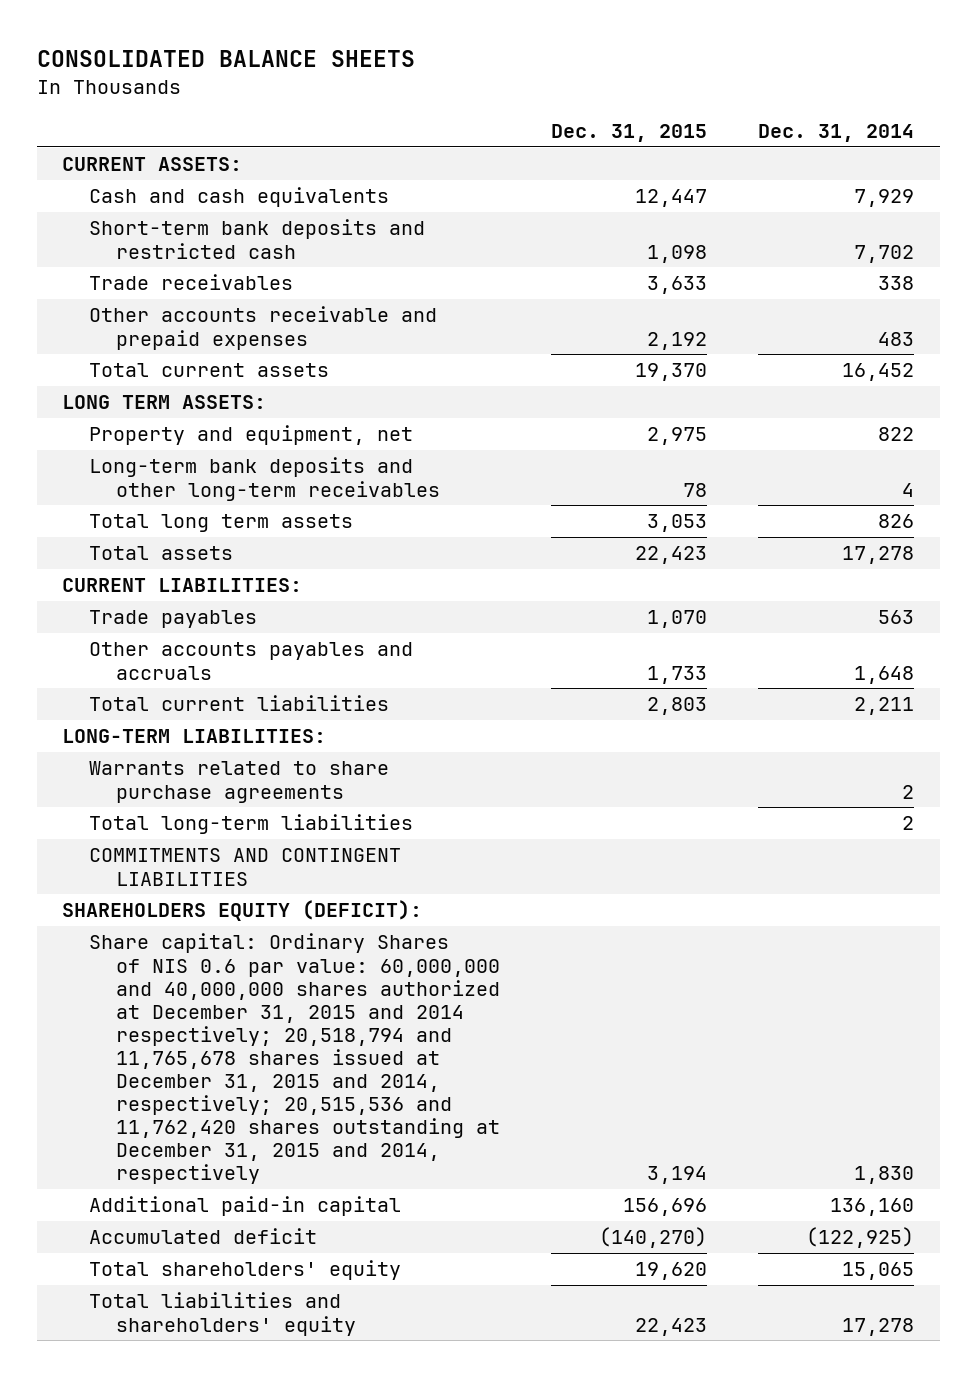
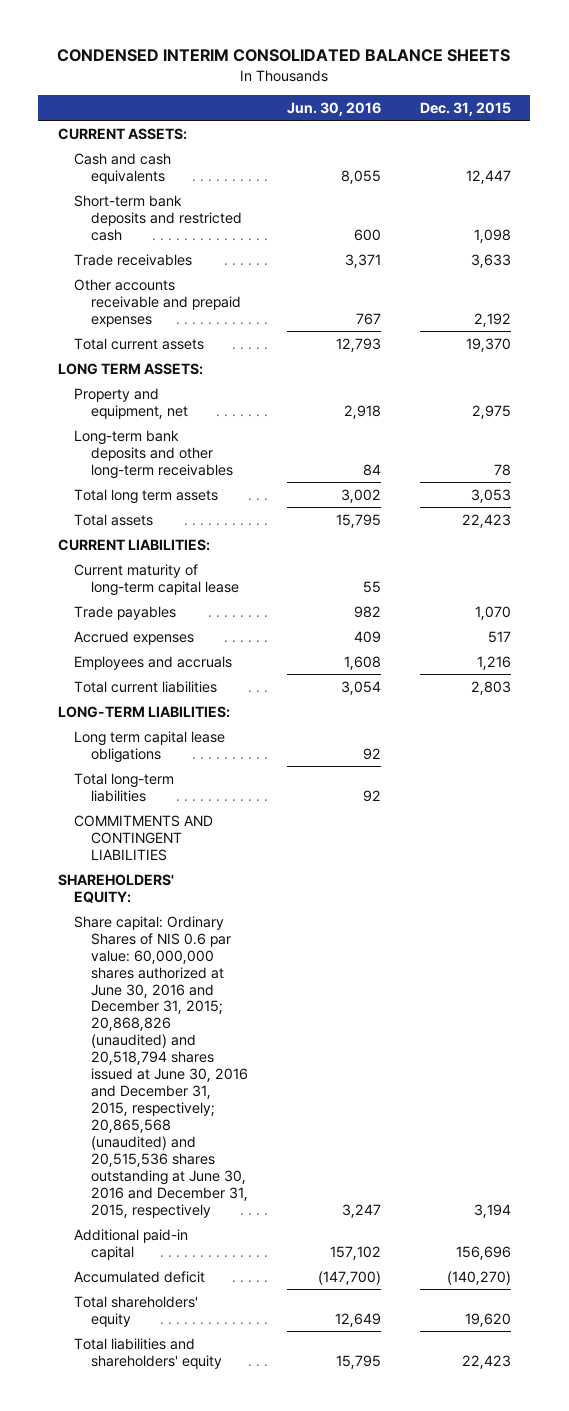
[36,50,415,68] CONSOLIDATED BALANCE SHEETS -> [57,48,511,62] CONDENSED INTERIM CONSOLIDATED BALANCE SHEETS
[758,123,915,142] Dec. 31, 2014 -> none
none -> [287,101,382,116] Jun. 30, 2016
none -> [74,563,240,596] Current maturity of long-term capital lease
[88,642,413,680] Other accounts payables and accruals -> none
none -> [74,630,195,645] Accrued expenses
none -> [74,655,233,670] Employees and accruals
[88,761,389,803] Warrants related to share purchase agreements -> none
none -> [74,730,226,763] Long term capital lease obligations
[62,900,423,922] SHAREHOLDERS EQUITY (DEFICIT): -> [57,873,174,903] SHAREHOLDERS' EQUITY:
[88,933,500,1184] Share capital: Ordinary Shares of NIS 0.6 par value: 60,000,000 and 40,000,000 shares authorized at December 31, 2015 and 2014 respectively; 20,518,794 and 11,765,678 shares issued at December 31, 2015 and 2014, respectively; 20,515,536 and 11,762,420 shares outstanding at December 31, 2015 and 2014, respectively -> [74,915,249,1218] Share capital: Ordinary Shares of NIS 0.6 par value: 60,000,000 shares authorized at June 30, 2016 and December 31, 2015; 20,868,826 (unaudited) and 20,518,794 shares issued at June 30, 2016 and December 31, 2015, respectively; 20,865,568 (unaudited) and 20,515,536 shares outstanding at June 30, 2016 and December 31, 2015, respectively

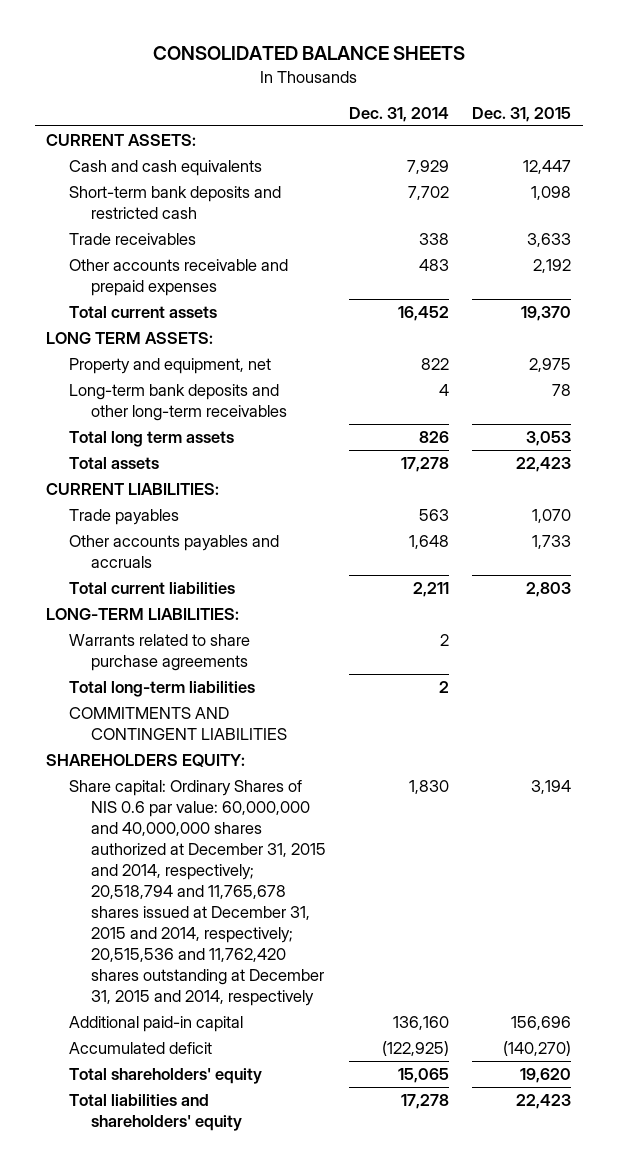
[57,48,511,62] CONDENSED INTERIM CONSOLIDATED BALANCE SHEETS -> [152,46,465,61] CONSOLIDATED BALANCE SHEETS
[287,101,382,116] Jun. 30, 2016 -> none
none -> [349,106,450,122] Dec. 31, 2014
[74,563,240,596] Current maturity of long-term capital lease -> none
[74,630,195,645] Accrued expenses -> none
[74,655,233,670] Employees and accruals -> none
none -> [68,535,279,569] Other accounts payables and accruals
[74,730,226,763] Long term capital lease obligations -> none
none -> [68,634,250,672] Warrants related to share purchase agreements
[57,873,174,903] SHAREHOLDERS' EQUITY: -> [46,754,246,768] SHAREHOLDERS EQUITY:
[74,915,249,1218] Share capital: Ordinary Shares of NIS 0.6 par value: 60,000,000 shares authorized at June 30, 2016 and December 31, 2015; 20,868,826 (unaudited) and 20,518,794 shares issued at June 30, 2016 and December 31, 2015, respectively; 20,865,568 (unaudited) and 20,515,536 shares outstanding at June 30, 2016 and December 31, 2015, respectively -> [68,780,326,1007] Share capital: Ordinary Shares of NIS 0.6 par value: 60,000,000 and 40,000,000 shares authorized at December 31, 2015 and 2014, respectively; 20,518,794 and 11,765,678 shares issued at December 31, 2015 and 2014, respectively; 20,515,536 and 11,762,420 shares outstanding at December 31, 2015 and 2014, respectively

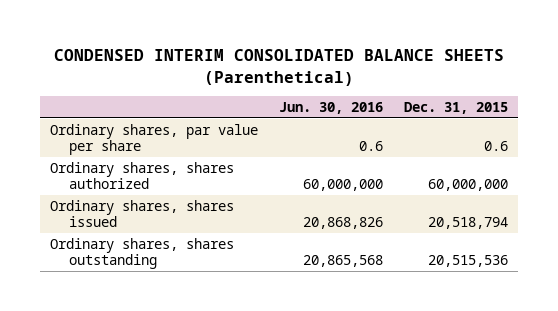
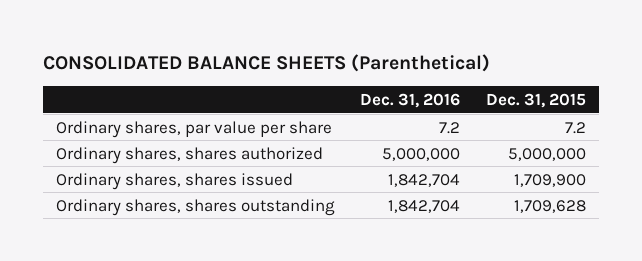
[53,49,504,86] CONDENSED INTERIM CONSOLIDATED BALANCE SHEETS (Parenthetical) -> [43,54,491,73] CONSOLIDATED BALANCE SHEETS (Parenthetical)
[278,102,383,115] Jun. 30, 2016 -> none
none -> [360,92,461,108] Dec. 31, 2016
[483,141,508,152] 0.6 -> [564,121,586,134] 7.2
[427,179,508,192] 60,000,000 -> [507,147,586,161] 5,000,000
[427,217,508,230] 20,518,794 -> [513,173,586,187] 1,709,900
[427,255,508,268] 20,515,536 -> [513,199,586,213] 1,709,628

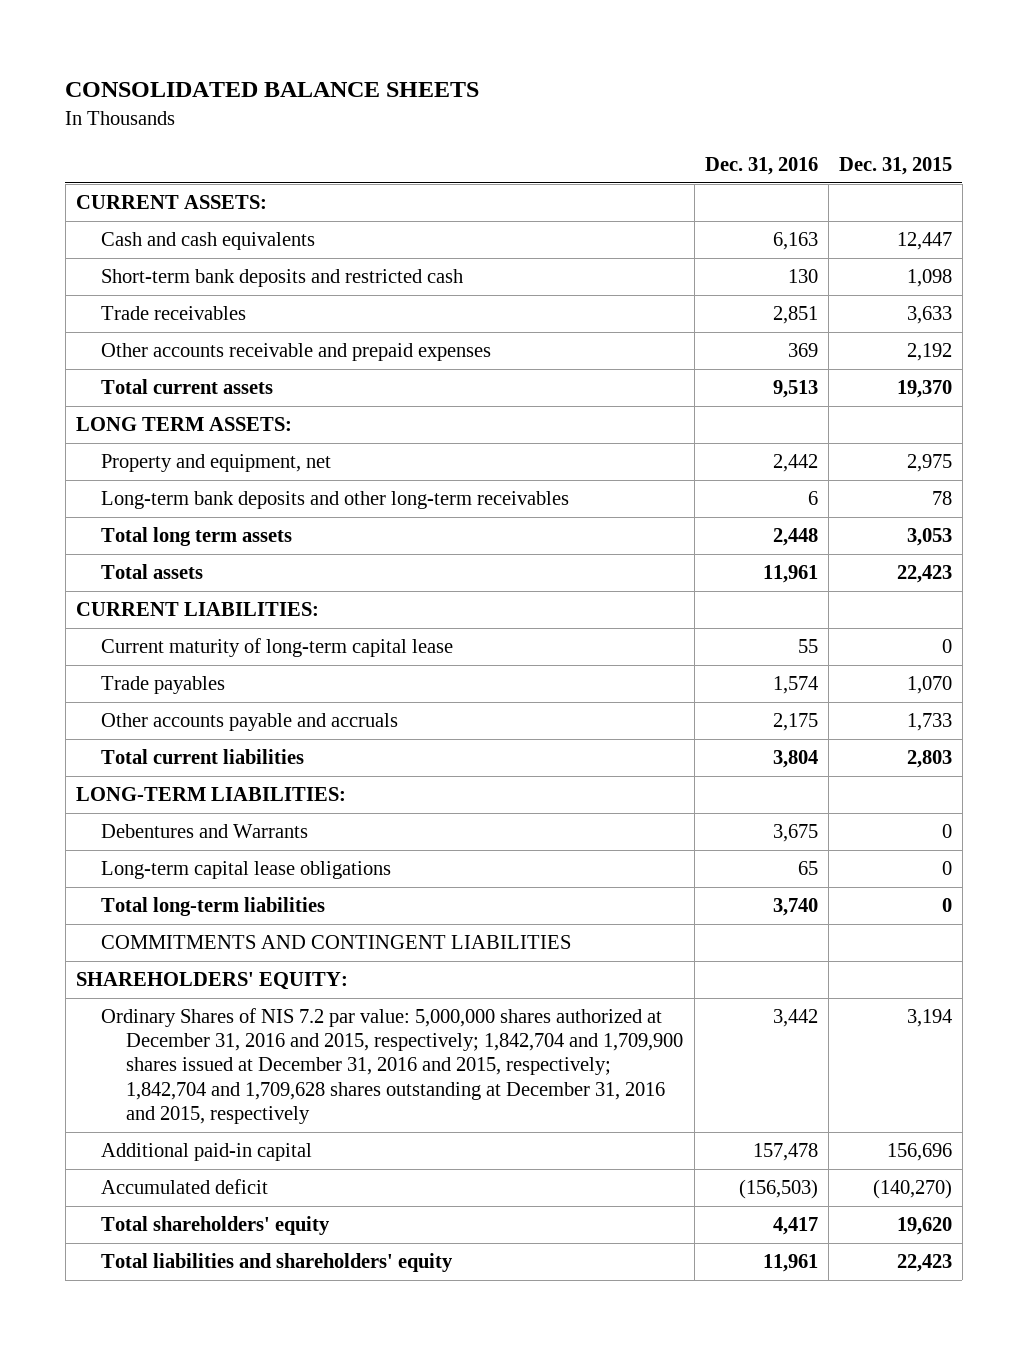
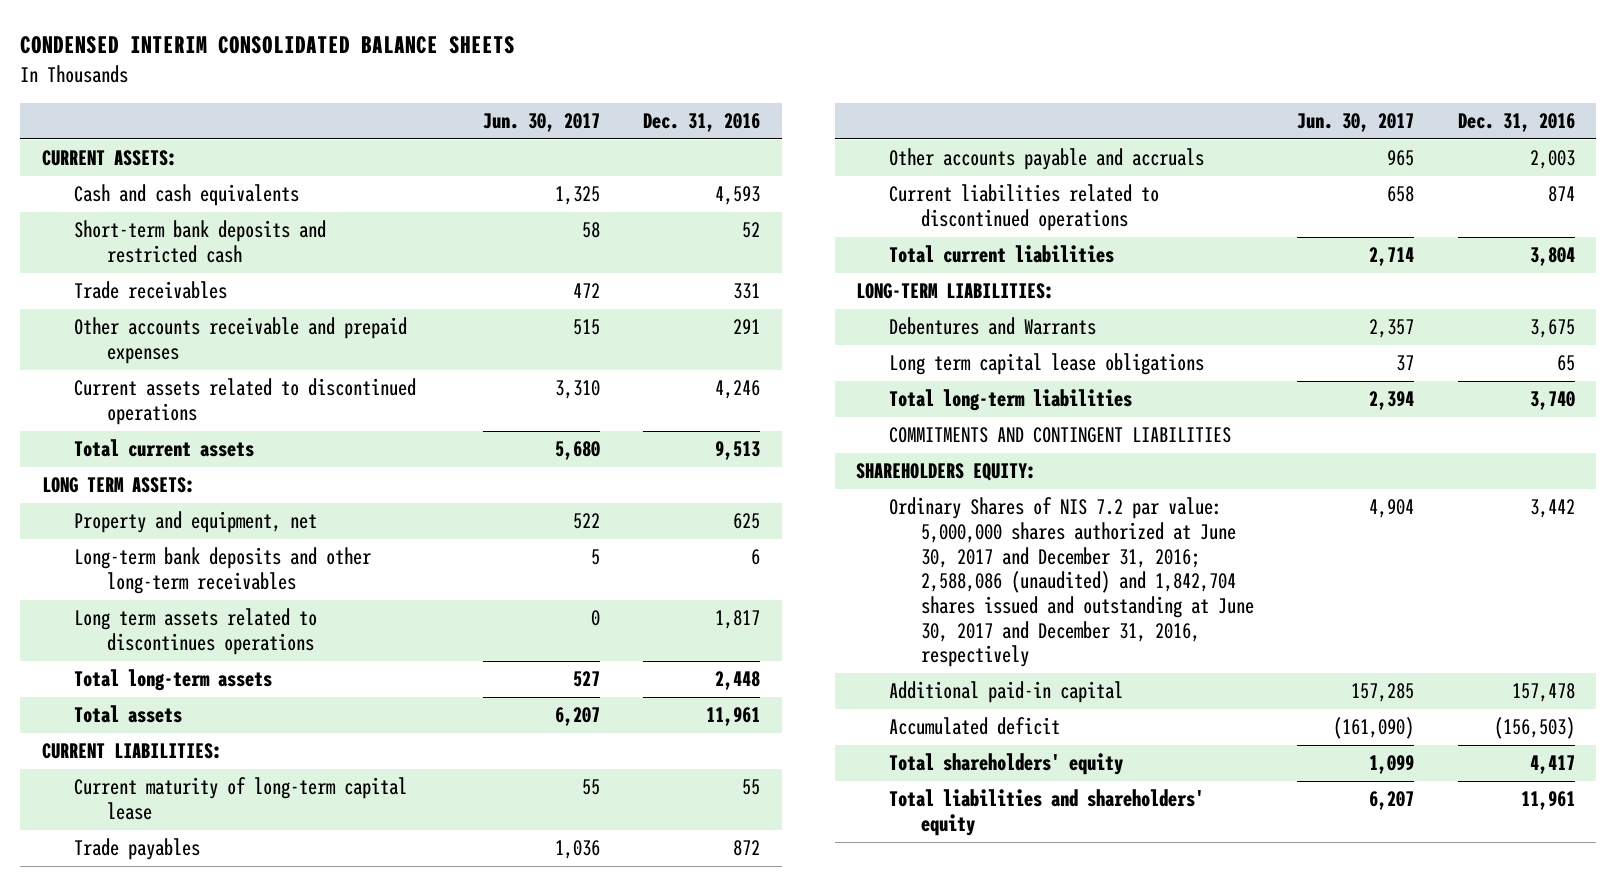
[65,82,480,98] CONSOLIDATED BALANCE SHEETS -> [20,36,516,55] CONDENSED INTERIM CONSOLIDATED BALANCE SHEETS
[838,157,952,176] Dec. 31, 2015 -> none
none -> [483,112,601,132] Jun. 30, 2017
[772,232,818,251] 6,163 -> [715,186,761,206] 4,593
[787,269,818,284] 130 -> [742,222,761,239] 52
[772,306,818,325] 2,851 -> [733,283,761,300] 331
[787,343,818,358] 369 -> [733,319,761,335] 291
none -> [74,378,417,425] Current assets related to discontinued operations
[772,454,818,473] 2,442 -> [733,513,761,530] 625
none -> [74,608,318,655] Long term assets related to discontinues operations
[101,527,293,547] Total long term assets -> [74,669,273,692] Total long-term assets
[772,676,818,695] 1,574 -> [733,840,761,857] 872
[772,713,818,732] 2,175 -> [1529,150,1575,170] 2,003
none -> [888,184,1159,231] Current liabilities related to discontinued operations
[101,861,392,880] Long-term capital lease obligations -> [888,353,1204,376] Long term capital lease obligations
[75,972,348,991] SHAREHOLDERS' EQUITY: -> [856,463,1037,482] SHAREHOLDERS EQUITY:
[101,1008,684,1124] Ordinary Shares of NIS 7.2 par value: 5,000,000 shares authorized at December 31, 2016 and 2015, respectively; 1,842,704 and 1,709,900 shares issued at December 31, 2016 and 2015, respectively; 1,842,704 and 1,709,628 shares outstanding at December 31, 2016 and 2015, respectively -> [888,497,1254,668] Ordinary Shares of NIS 7.2 par value: 5,000,000 shares authorized at June 30, 2017 and December 31, 2016; 2,588,086 (unaudited) and 1,842,704 shares issued and outstanding at June 30, 2017 and December 31, 2016, respectively

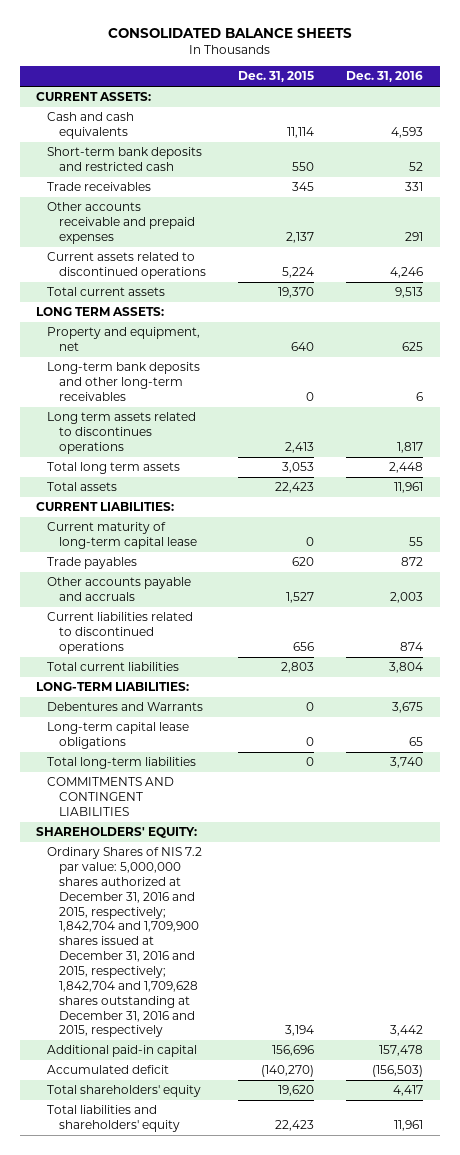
[20,36,516,55] CONDENSED INTERIM CONSOLIDATED BALANCE SHEETS -> [107,28,352,39] CONSOLIDATED BALANCE SHEETS
[483,112,601,132] Jun. 30, 2017 -> none
none -> [238,71,315,83] Dec. 31, 2015
[74,669,273,692] Total long-term assets -> [47,462,181,475] Total long term assets
[888,353,1204,376] Long term capital lease obligations -> [47,722,190,749] Long-term capital lease obligations
[856,463,1037,482] SHAREHOLDERS EQUITY: -> [36,827,198,839] SHAREHOLDERS' EQUITY:
[888,497,1254,668] Ordinary Shares of NIS 7.2 par value: 5,000,000 shares authorized at June 30, 2017 and December 31, 2016; 2,588,086 (unaudited) and 1,842,704 shares issued and outstanding at June 30, 2017 and December 31, 2016, respectively -> [47,847,203,1038] Ordinary Shares of NIS 7.2 par value: 5,000,000 shares authorized at December 31, 2016 and 2015, respectively; 1,842,704 and 1,709,900 shares issued at December 31, 2016 and 2015, respectively; 1,842,704 and 1,709,628 shares outstanding at December 31, 2016 and 2015, respectively

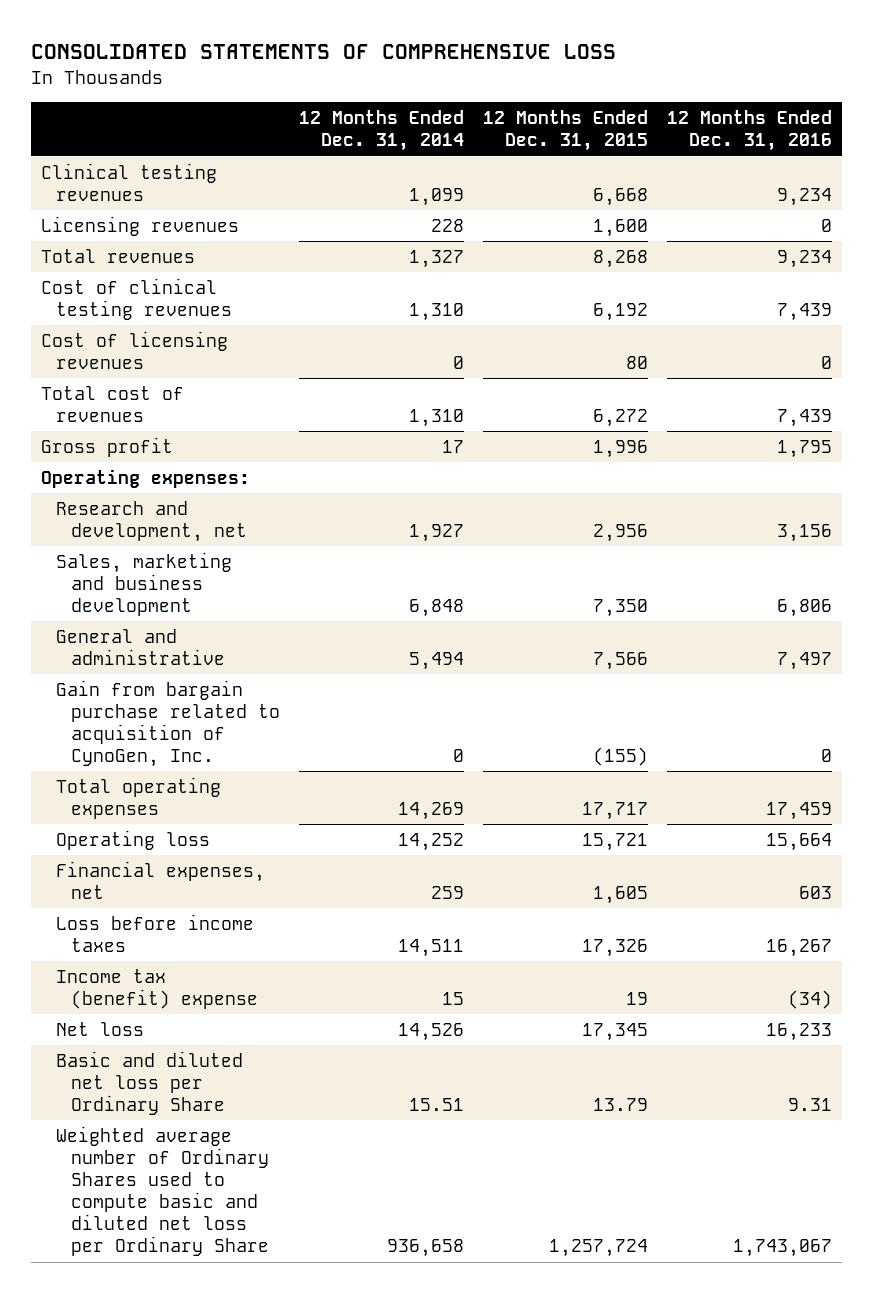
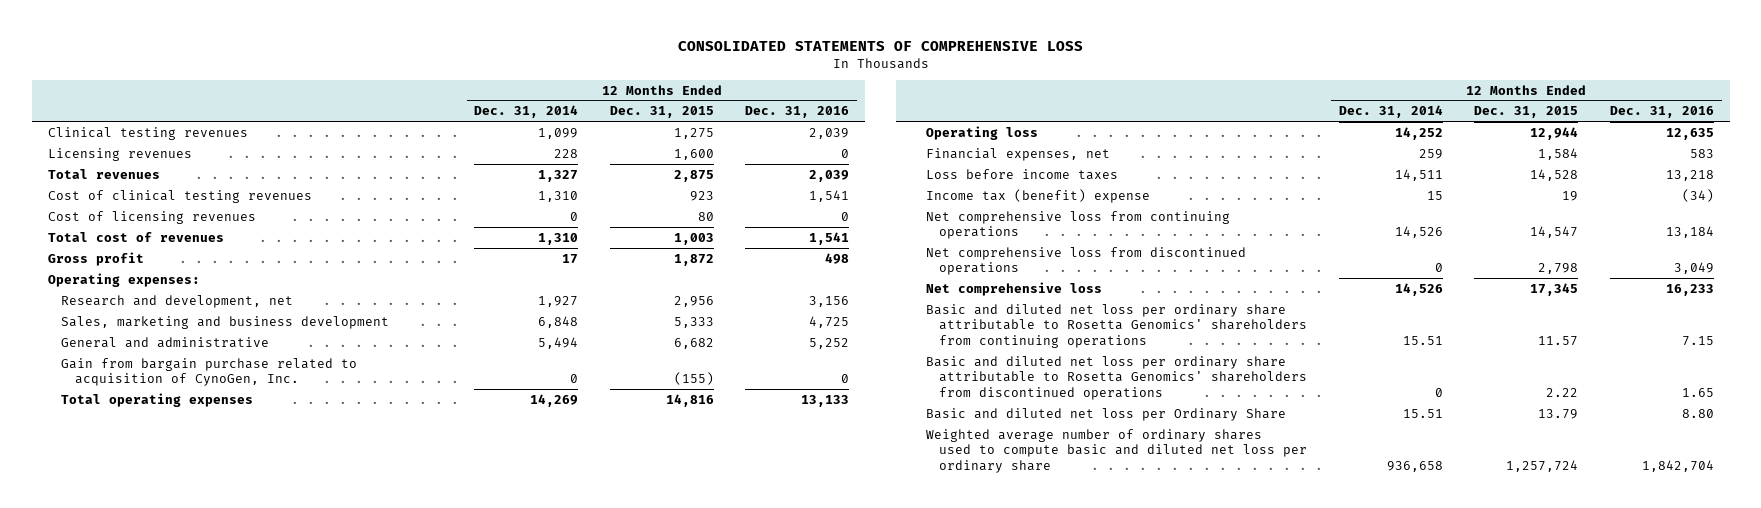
[592,188,648,207] 6,668 -> [673,127,714,139] 1,275
[777,188,833,207] 9,234 -> [809,127,850,139] 2,039
[592,250,648,269] 8,268 -> [673,169,714,182] 2,875
[777,250,833,269] 9,234 -> [809,169,850,182] 2,039
[592,303,648,322] 6,192 -> [689,190,714,201] 923
[777,303,833,322] 7,439 -> [809,189,850,202] 1,541
[592,409,648,428] 6,272 -> [673,232,714,245] 1,003
[777,409,833,428] 7,439 -> [809,231,850,245] 1,541
[592,440,648,459] 1,996 -> [673,253,714,266] 1,872
[777,440,833,459] 1,795 -> [825,252,850,264] 498
[592,599,648,618] 7,350 -> [673,316,714,328] 5,333
[777,599,833,618] 6,806 -> [809,315,850,328] 4,725
[592,652,648,671] 7,566 -> [673,337,714,349] 6,682
[777,652,833,671] 7,497 -> [809,337,850,349] 5,252
[581,802,648,821] 17,717 -> [665,393,714,407] 14,816
[766,802,833,821] 17,459 -> [801,394,850,407] 13,133
[581,833,648,852] 15,721 -> [1530,126,1579,140] 12,944
[766,833,833,852] 15,664 -> [1665,127,1714,140] 12,635
[592,886,648,905] 1,605 -> [1538,147,1579,160] 1,584
[799,886,833,900] 603 -> [1689,148,1714,158] 583
[581,939,648,958] 17,326 -> [1530,168,1579,181] 14,528
[766,939,833,958] 16,267 -> [1665,169,1714,181] 13,218
none -> [925,210,1230,240] Net comprehensive loss from continuing operations
none -> [925,246,1246,276] Net comprehensive loss from discontinued operations
[55,1022,144,1037] Net loss -> [925,281,1102,296] Net comprehensive loss
none -> [925,303,1308,349] Basic and diluted net loss per ordinary share attributable to Rosetta Genomics' shareholders from continuing operations
none -> [925,355,1308,401] Basic and diluted net loss per ordinary share attributable to Rosetta Genomics' shareholders from discontinued operations
[788,1098,833,1112] 9.31 -> [1681,408,1714,418] 8.80
[55,1126,269,1257] Weighted average number of Ordinary Shares used to compute basic and diluted net loss per Ordinary Share -> [925,428,1308,474] Weighted average number of ordinary shares used to compute basic and diluted net loss per ordinary share
[733,1239,833,1258] 1,743,067 -> [1641,460,1714,473] 1,842,704

